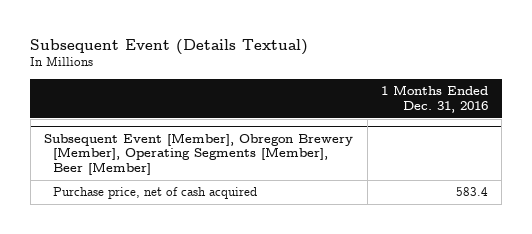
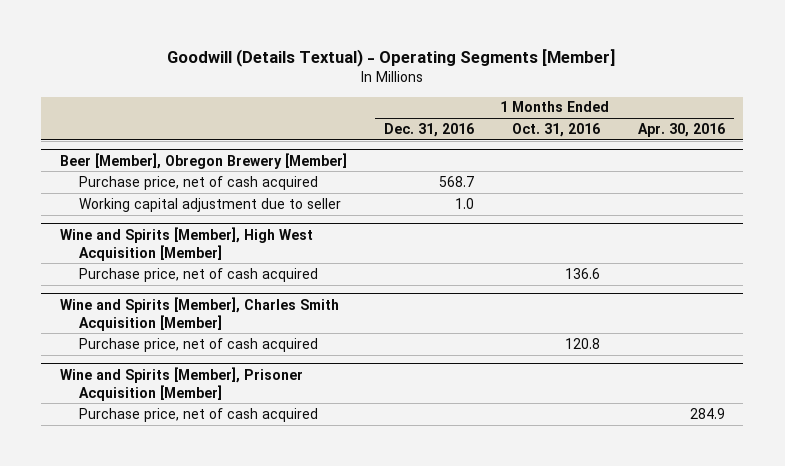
[30,38,309,55] Subsequent Event (Details Textual) -> [167,49,617,68] Goodwill (Details Textual) - Operating Segments [Member]
none -> [512,123,601,138] Oct. 31, 2016
none -> [637,123,725,138] Apr. 30, 2016
[44,132,354,176] Subsequent Event [Member], Obregon Brewery [Member], Operating Segments [Member], Beer [Member] -> [59,152,347,169] Beer [Member], Obregon Brewery [Member]
[456,187,489,197] 583.4 -> [439,175,475,187] 568.7
none -> [78,197,341,212] Working capital adjustment due to seller
none -> [59,226,313,261] Wine and Spirits [Member], High West Acquisition [Member]
none -> [78,267,318,282] Purchase price, net of cash acquired
none -> [59,296,339,331] Wine and Spirits [Member], Charles Smith Acquisition [Member]
none -> [78,337,318,352] Purchase price, net of cash acquired
none -> [59,366,303,401] Wine and Spirits [Member], Prisoner Acquisition [Member]
none -> [78,407,318,422] Purchase price, net of cash acquired

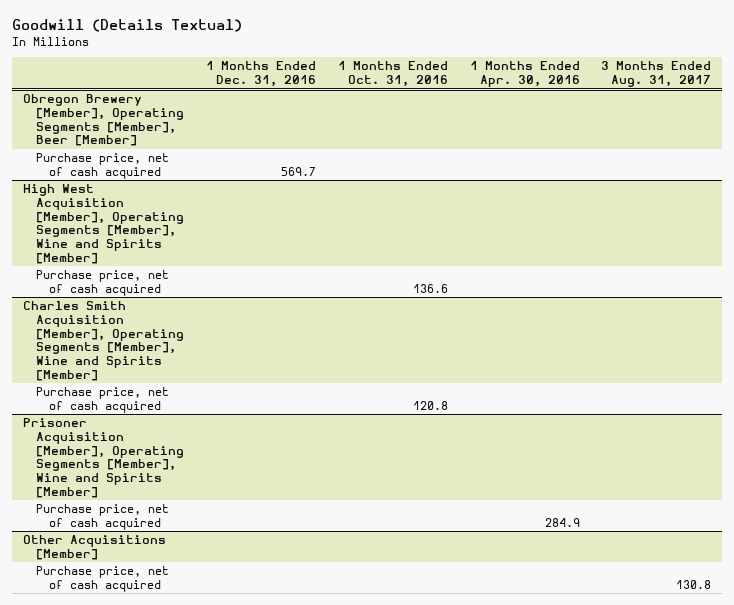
[167,49,617,68] Goodwill (Details Textual) - Operating Segments [Member] -> [11,18,242,32] Goodwill (Details Textual)
none -> [601,61,712,88] 3 Months Ended Aug. 31, 2017
[78,197,341,212] Working capital adjustment due to seller -> none
[59,152,347,169] Beer [Member], Obregon Brewery [Member] -> [22,94,184,147] Obregon Brewery [Member], Operating Segments [Member], Beer [Member]
[439,175,475,187] 568.7 -> [280,166,316,176] 569.7
[59,226,313,261] Wine and Spirits [Member], High West Acquisition [Member] -> [22,184,184,264] High West Acquisition [Member], Operating Segments [Member], Wine and Spirits [Member]
[59,296,339,331] Wine and Spirits [Member], Charles Smith Acquisition [Member] -> [22,301,184,381] Charles Smith Acquisition [Member], Operating Segments [Member], Wine and Spirits [Member]
[59,366,303,401] Wine and Spirits [Member], Prisoner Acquisition [Member] -> [22,418,184,498] Prisoner Acquisition [Member], Operating Segments [Member], Wine and Spirits [Member]
none -> [22,535,166,560] Other Acquisitions [Member]
none -> [35,566,169,592] Purchase price, net of cash acquired

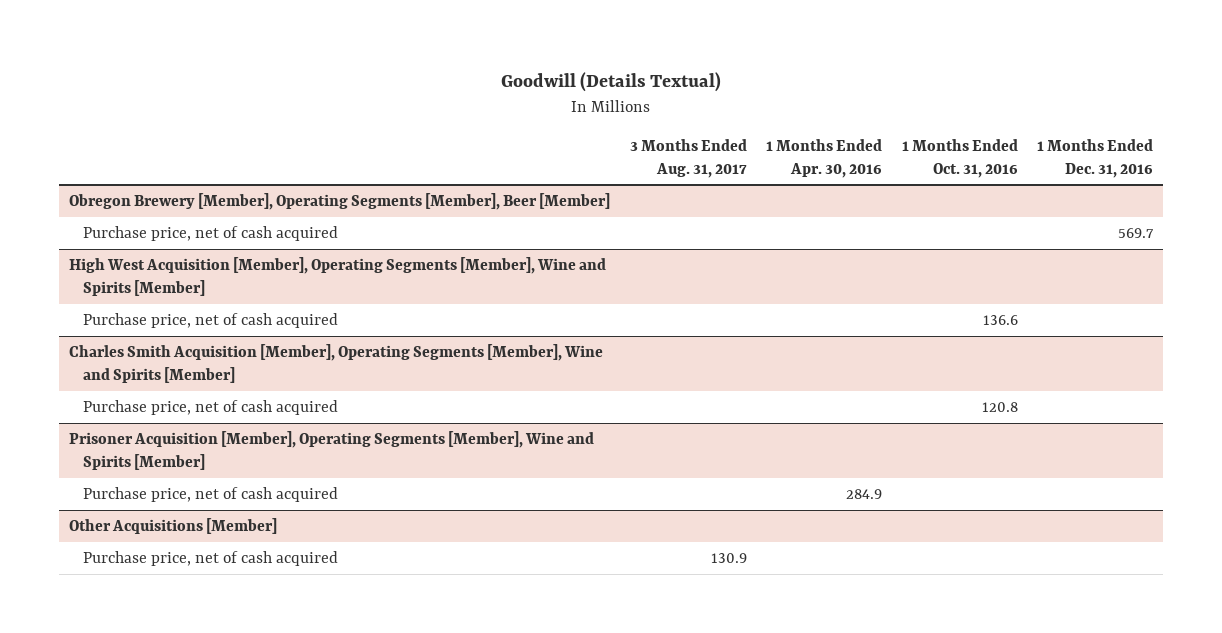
[676,579,712,589] 130.8 -> [710,553,747,564] 130.9

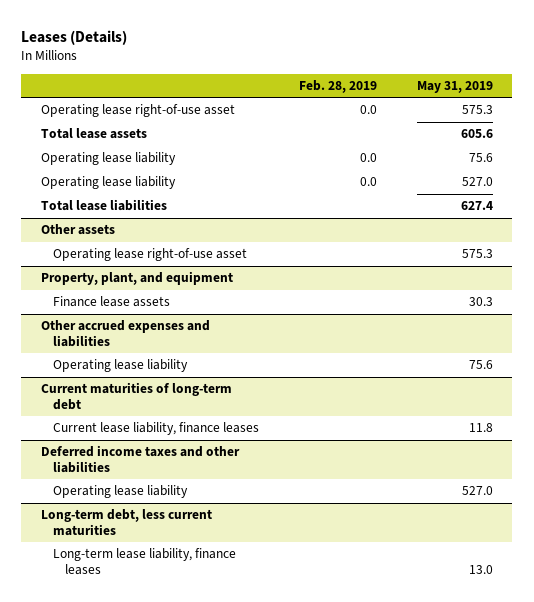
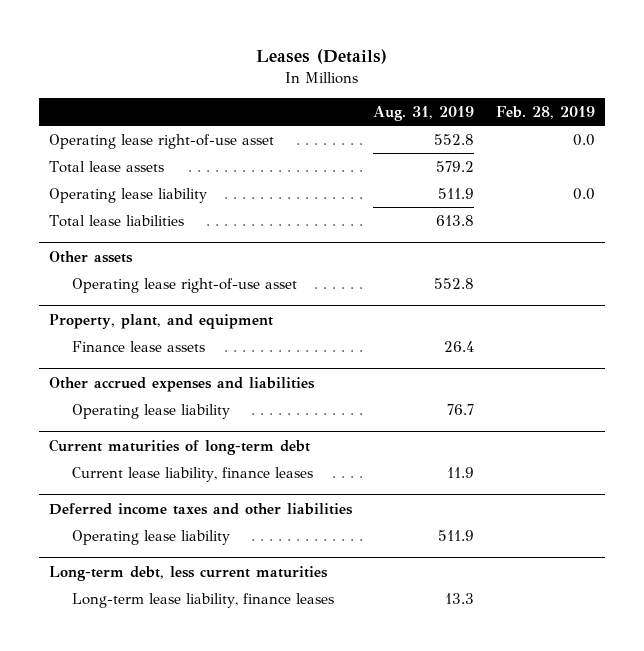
[416,80,493,93] May 31, 2019 -> none
none -> [373,105,475,121] Aug. 31, 2019
[41,176,177,190] Operating lease liability -> none

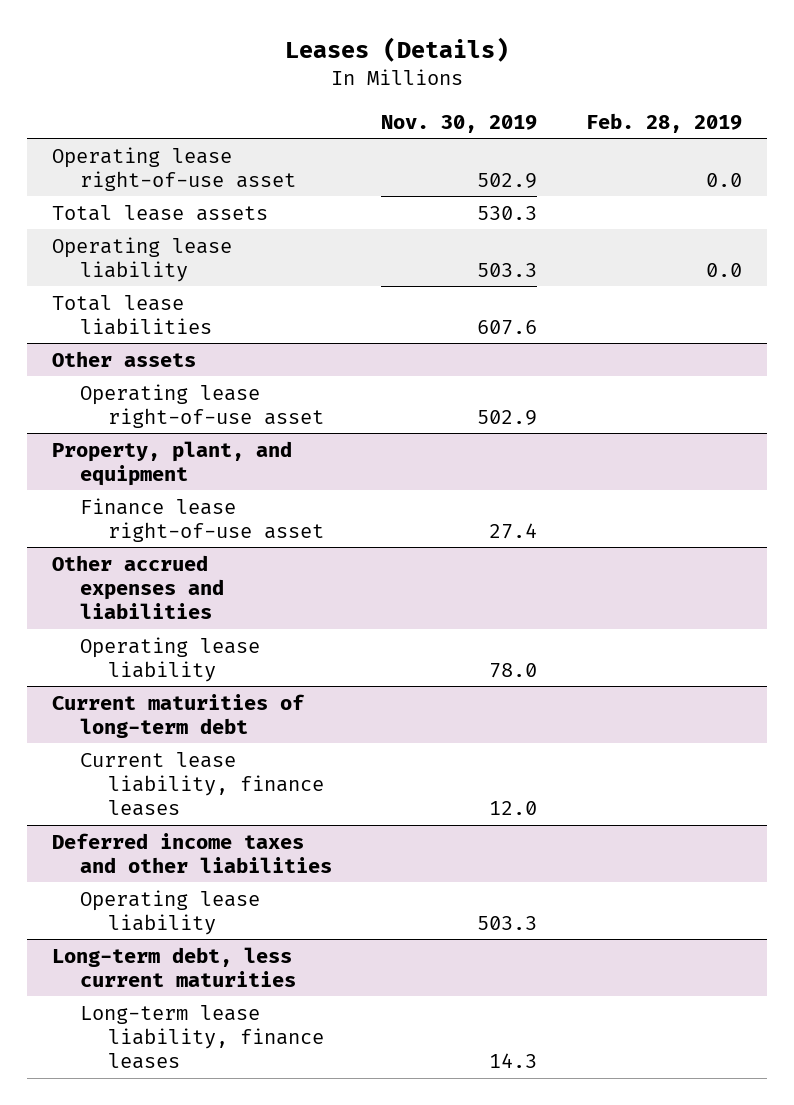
[373,105,475,121] Aug. 31, 2019 -> none
none -> [380,114,537,133] Nov. 30, 2019
[72,340,206,352] Finance lease assets -> [79,497,324,542] Finance lease right-of-use asset

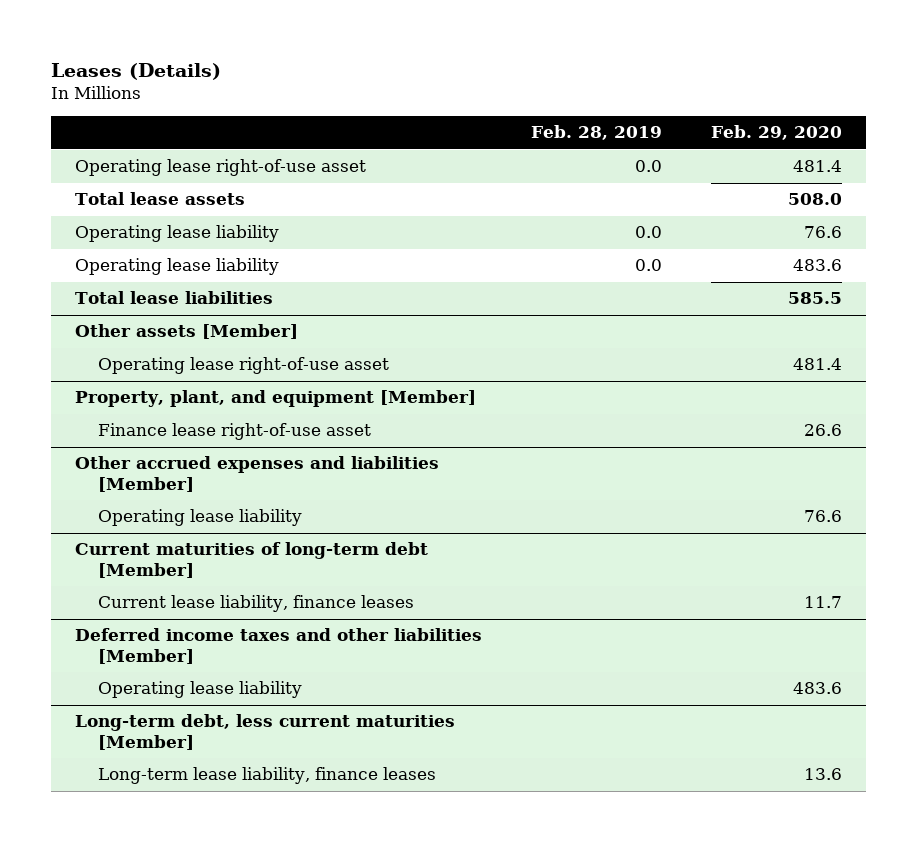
[380,114,537,133] Nov. 30, 2019 -> none
none -> [710,125,842,141] Feb. 29, 2020
none -> [75,258,280,276] Operating lease liability
[51,350,196,367] Other assets -> [75,324,299,340] Other assets [Member]
[51,440,292,486] Property, plant, and equipment -> [75,390,477,408] Property, plant, and equipment [Member]
[51,554,224,620] Other accrued expenses and liabilities -> [75,456,440,493] Other accrued expenses and liabilities [Member]
[51,693,305,738] Current maturities of long-term debt -> [75,542,429,579] Current maturities of long-term debt [Member]
[51,832,332,873] Deferred income taxes and other liabilities -> [75,628,483,665] Deferred income taxes and other liabilities [Member]
[51,946,296,987] Long-term debt, less current maturities -> [75,714,456,751] Long-term debt, less current maturities [Member]

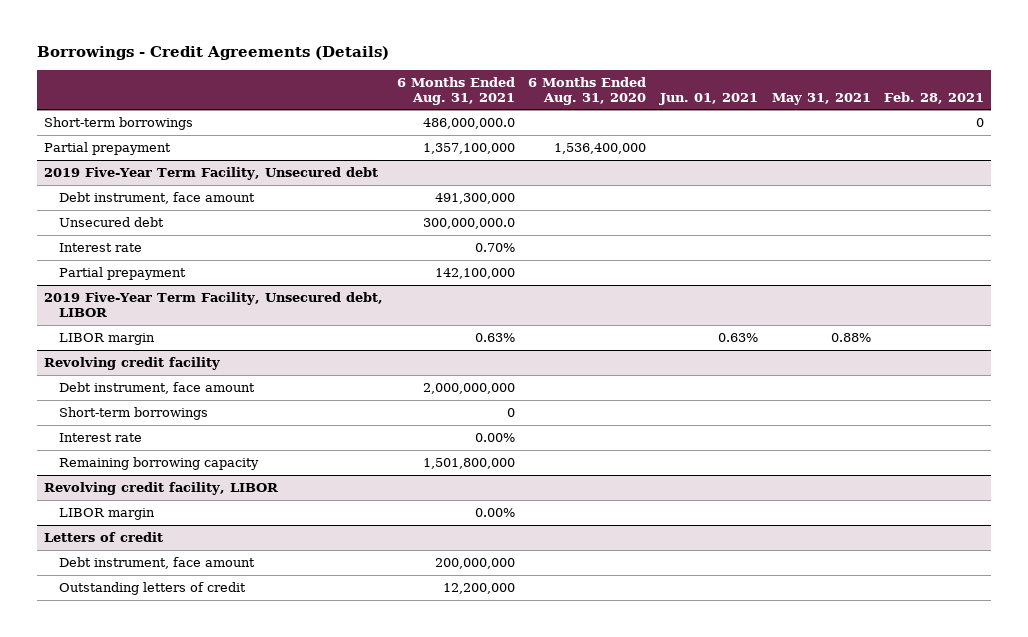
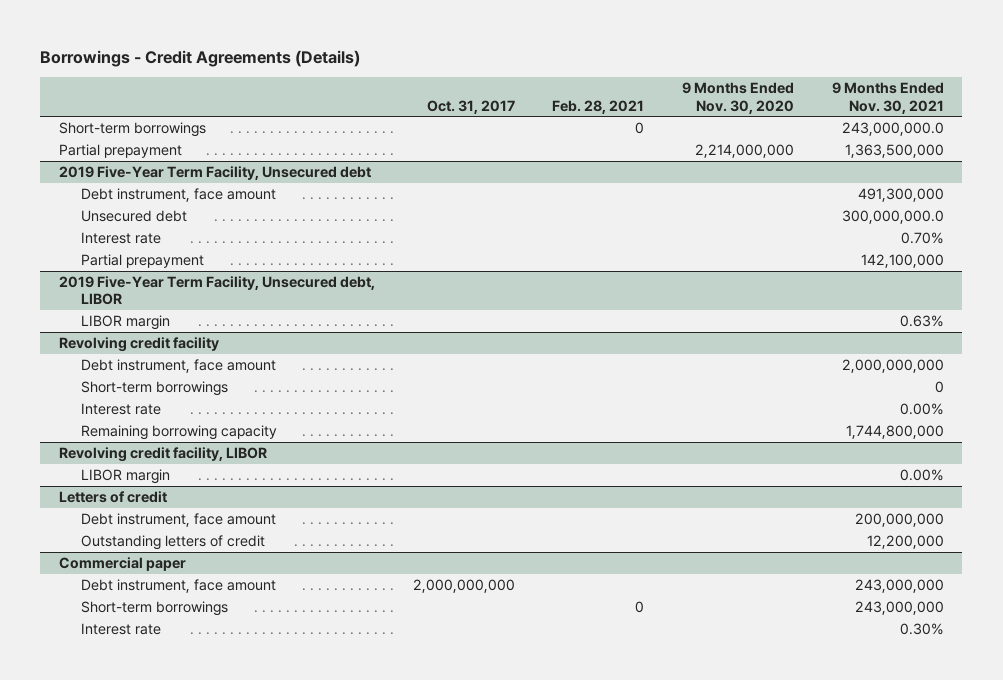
[396,76,515,105] 6 Months Ended Aug. 31, 2021 -> none
[528,76,647,105] 6 Months Ended Aug. 31, 2020 -> none
[658,92,758,105] Jun. 01, 2021 -> none
[771,92,871,105] May 31, 2021 -> none
none -> [426,99,515,114] Oct. 31, 2017
none -> [681,82,794,114] 9 Months Ended Nov. 30, 2020
none -> [831,82,944,114] 9 Months Ended Nov. 30, 2021
none -> [59,557,187,572] Commercial paper
none -> [81,579,277,594] Debt instrument, face amount
none -> [81,601,229,617] Short-term borrowings
none -> [81,623,162,636] Interest rate

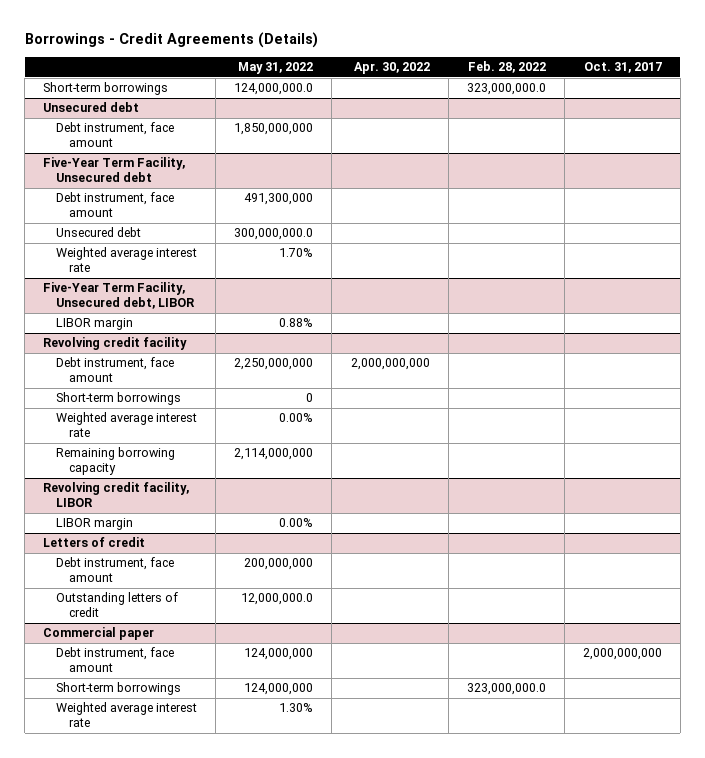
[552,99,645,114] Feb. 28, 2021 -> none
[681,82,794,114] 9 Months Ended Nov. 30, 2020 -> none
[831,82,944,114] 9 Months Ended Nov. 30, 2021 -> none
none -> [238,62,314,75] May 31, 2022
none -> [353,62,430,75] Apr. 30, 2022
none -> [467,61,546,74] Feb. 28, 2022
[59,144,183,159] Partial prepayment -> none
none -> [43,102,140,113] Unsecured debt
none -> [56,122,175,148] Debt instrument, face amount
[59,166,372,181] 2019 Five-Year Term Facility, Unsecured debt -> [43,157,186,183] Five-Year Term Facility, Unsecured debt
[81,254,205,269] Partial prepayment -> none
[81,232,162,245] Interest rate -> [56,247,198,273] Weighted average interest rate
[59,276,376,306] 2019 Five-Year Term Facility, Unsecured debt, LIBOR -> [43,282,196,310] Five-Year Term Facility, Unsecured debt, LIBOR
[81,403,162,416] Interest rate -> [56,412,198,438] Weighted average interest rate
[81,623,162,636] Interest rate -> [56,702,198,728] Weighted average interest rate

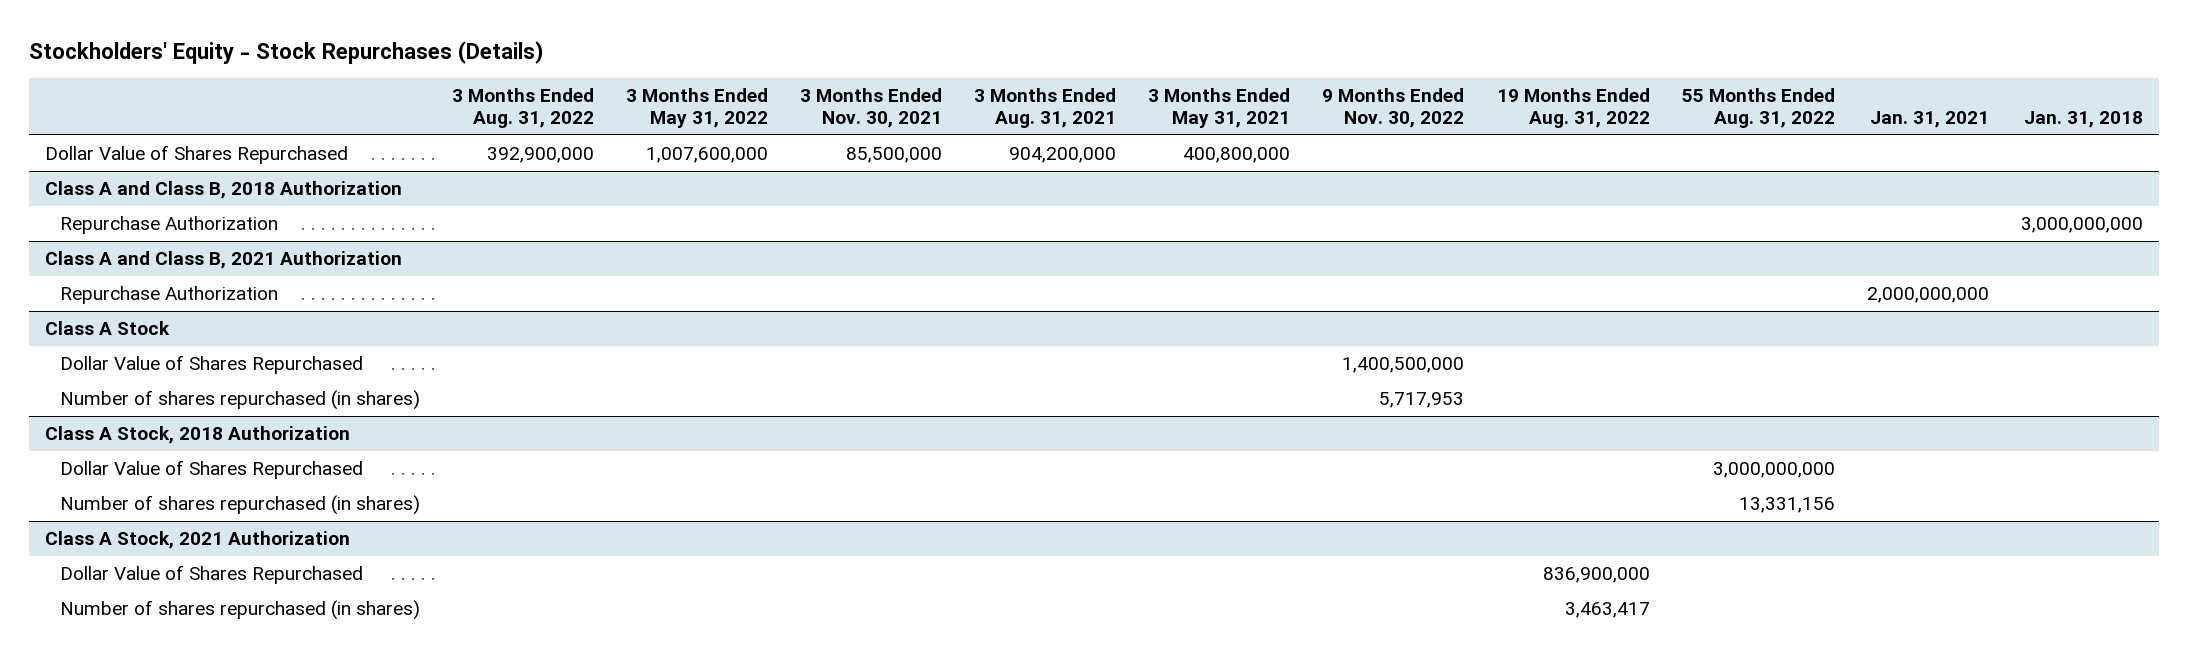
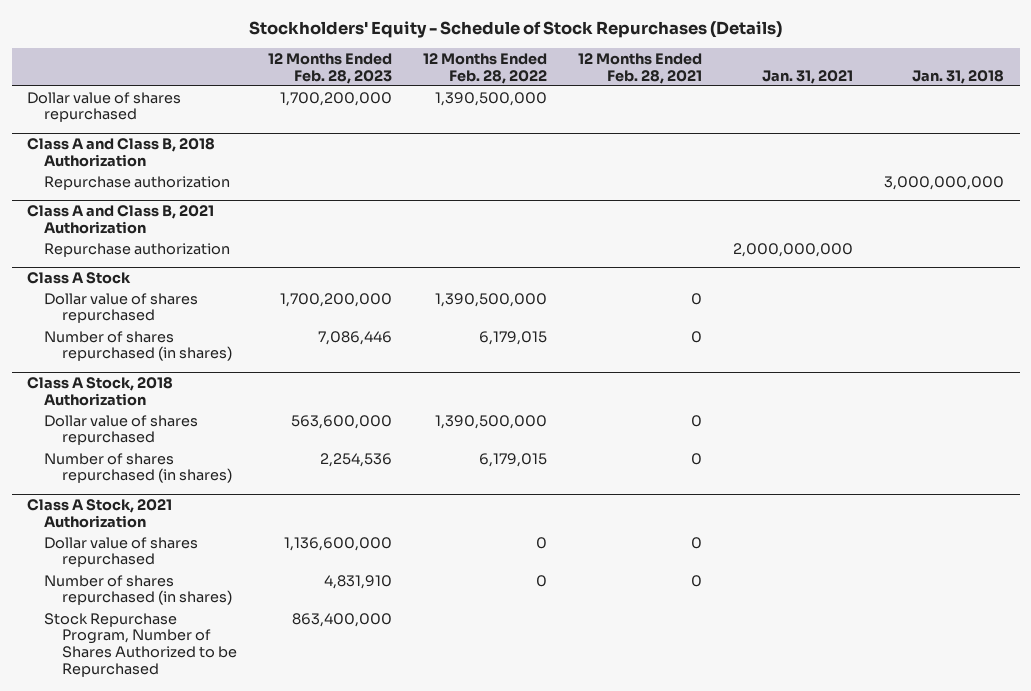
[29,40,545,64] Stockholders' Equity - Stock Repurchases (Details) -> [248,20,782,38] Stockholders' Equity - Schedule of Stock Repurchases (Details)
[451,87,594,129] 3 Months Ended Aug. 31, 2022 -> none
[625,87,768,129] 3 Months Ended May 31, 2022 -> none
[800,87,943,129] 3 Months Ended Nov. 30, 2021 -> none
[974,87,1117,129] 3 Months Ended Aug. 31, 2021 -> none
[1148,87,1291,129] 3 Months Ended May 31, 2021 -> none
[1322,87,1465,129] 9 Months Ended Nov. 30, 2022 -> none
[1496,87,1650,129] 19 Months Ended Aug. 31, 2022 -> none
[1681,87,1835,129] 55 Months Ended Aug. 31, 2022 -> none
none -> [267,52,392,84] 12 Months Ended Feb. 28, 2023
none -> [422,52,547,84] 12 Months Ended Feb. 28, 2022
none -> [577,52,702,84] 12 Months Ended Feb. 28, 2021
[45,145,349,165] Dollar Value of Shares Repurchased -> [27,91,182,123] Dollar value of shares repurchased
[59,216,278,235] Repurchase Authorization -> [44,175,231,190] Repurchase authorization
[59,286,278,305] Repurchase Authorization -> [44,242,231,257] Repurchase authorization
[59,355,363,375] Dollar Value of Shares Repurchased -> [44,292,199,324] Dollar value of shares repurchased
[59,460,363,480] Dollar Value of Shares Repurchased -> [44,414,199,446] Dollar value of shares repurchased
[59,565,363,585] Dollar Value of Shares Repurchased -> [44,536,199,568] Dollar value of shares repurchased
none -> [44,612,237,677] Stock Repurchase Program, Number of Shares Authorized to be Repurchased

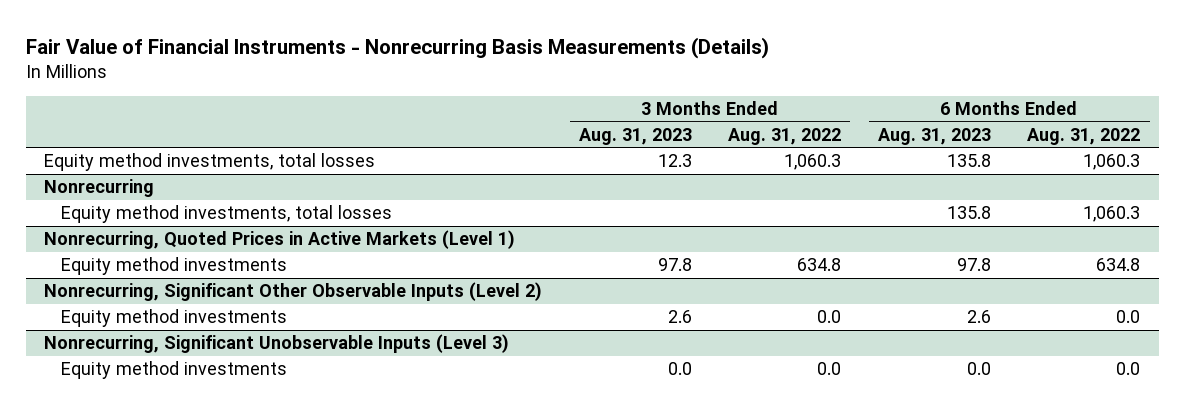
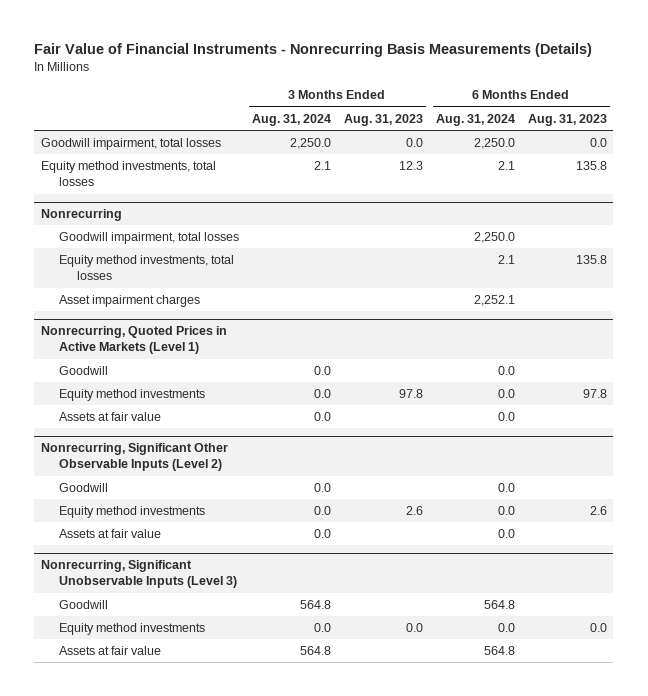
[728,127,842,145] Aug. 31, 2022 -> none
[1027,127,1141,145] Aug. 31, 2022 -> none
none -> [251,113,331,126] Aug. 31, 2024
none -> [435,113,515,126] Aug. 31, 2024
none -> [40,138,221,151] Goodwill impairment, total losses
none -> [58,232,239,245] Goodwill impairment, total losses
none -> [58,295,200,308] Asset impairment charges
none -> [58,366,108,376] Goodwill
none -> [58,412,161,422] Assets at fair value
none -> [58,483,108,493] Goodwill
none -> [58,529,161,539] Assets at fair value
none -> [58,600,108,610] Goodwill
none -> [58,646,161,656] Assets at fair value

